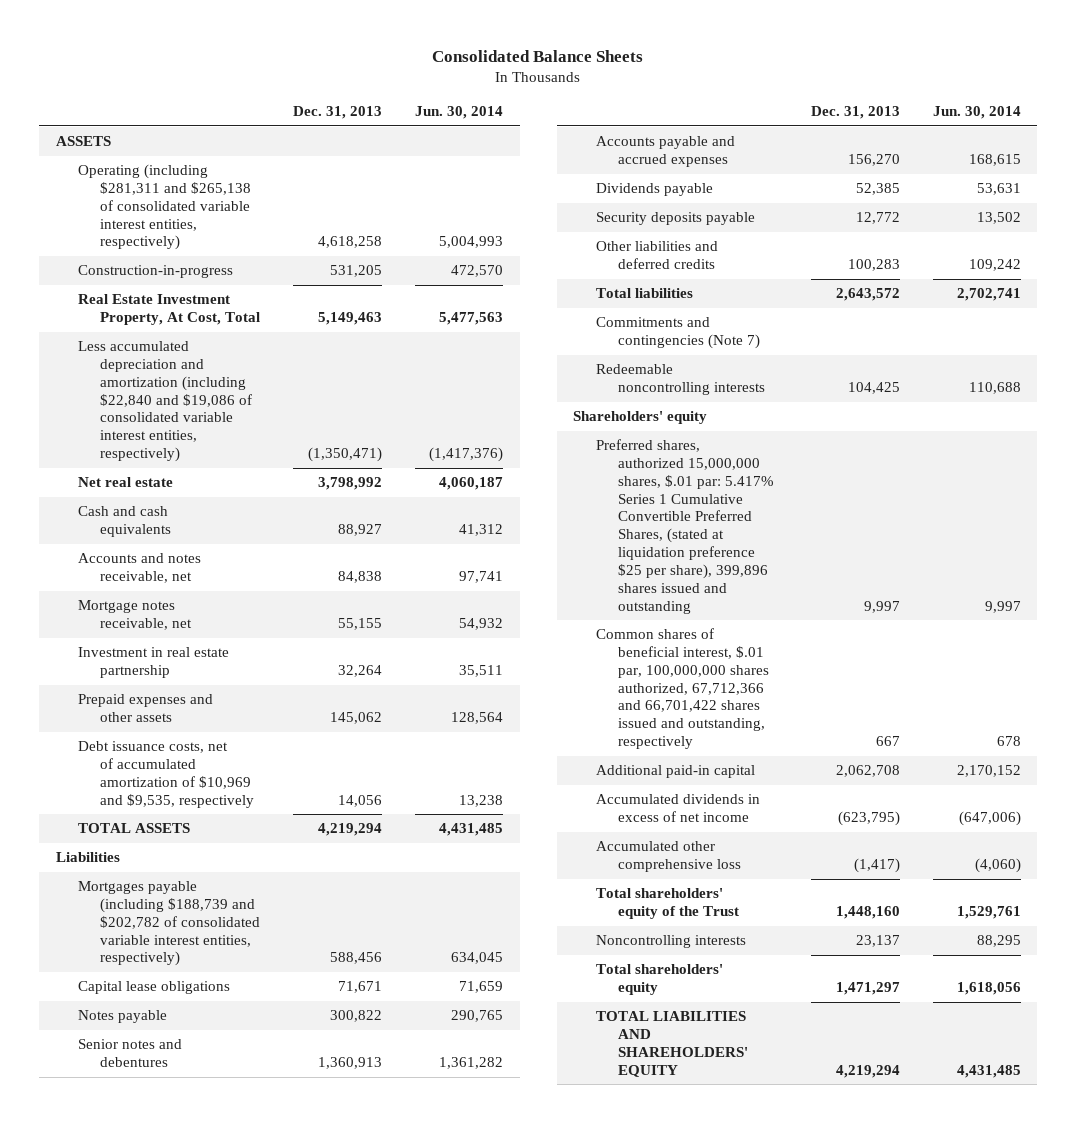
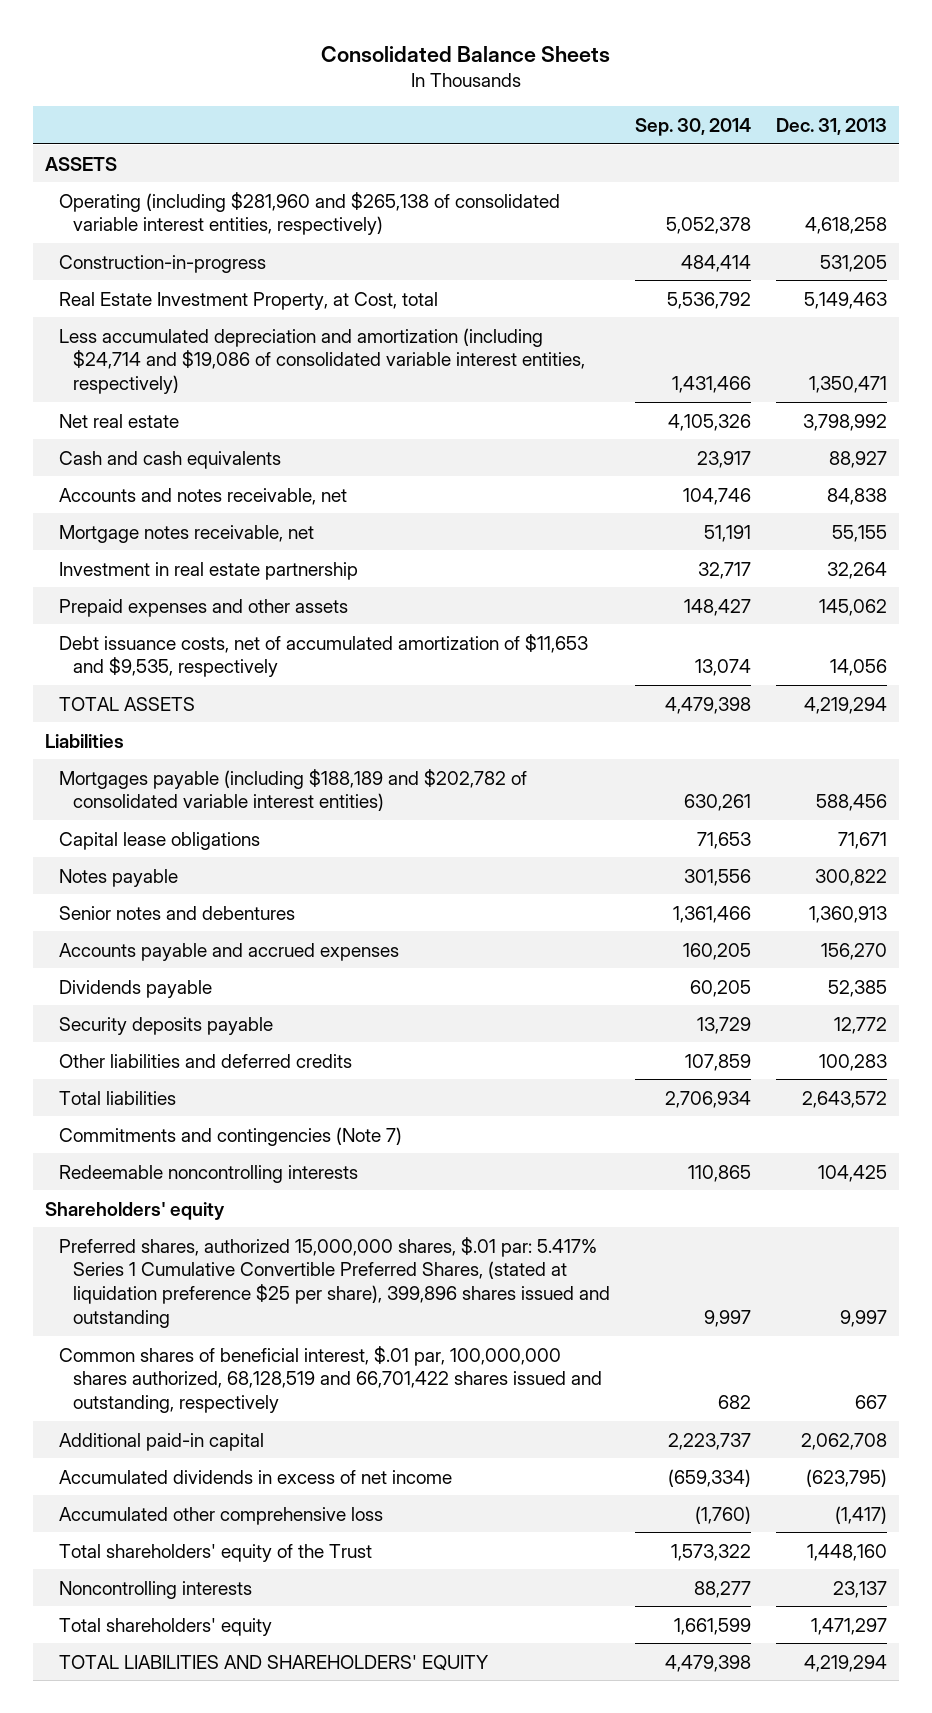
[415,106,504,120] Jun. 30, 2014 -> none
none -> [634,117,751,136] Sep. 30, 2014
[78,164,252,251] Operating (including $281,311 and $265,138 of consolidated variable interest entities, respectively) -> [58,191,560,236] Operating (including $281,960 and $265,138 of consolidated variable interest entities, respectively)
[78,294,261,325] Real Estate Investment Property, At Cost, Total -> [58,291,438,310] Real Estate Investment Property, at Cost, total
[78,341,253,463] Less accumulated depreciation and amortization (including $22,840 and $19,086 of consolidated variable interest entities, respectively) -> [58,327,585,395] Less accumulated depreciation and amortization (including $24,714 and $19,086 of consolidated variable interest entities, respectively)
[308,447,383,463] (1,350,471) -> [808,376,887,394] 1,350,471
[78,741,255,808] Debt issuance costs, net of accumulated amortization of $10,969 and $9,535, respectively -> [58,633,588,678] Debt issuance costs, net of accumulated amortization of $11,653 and $9,535, respectively
[78,881,261,967] Mortgages payable (including $188,739 and $202,782 of consolidated variable interest entities, respectively) -> [58,768,527,812] Mortgages payable (including $188,189 and $202,782 of consolidated variable interest entities)
[595,628,769,750] Common shares of beneficial interest, $.01 par, 100,000,000 shares authorized, 67,712,366 and 66,701,422 shares issued and outstanding, respectively -> [58,1345,602,1414] Common shares of beneficial interest, $.01 par, 100,000,000 shares authorized, 68,128,519 and 66,701,422 shares issued and outstanding, respectively

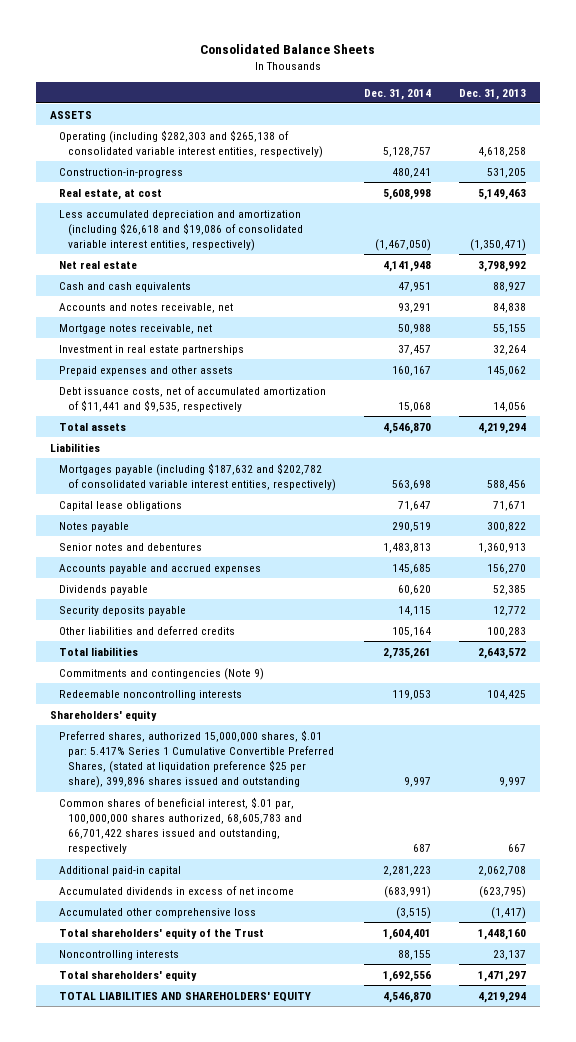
[634,117,751,136] Sep. 30, 2014 -> none
none -> [364,88,432,100] Dec. 31, 2014
[58,191,560,236] Operating (including $281,960 and $265,138 of consolidated variable interest entities, respectively) -> [59,129,324,158] Operating (including $282,303 and $265,138 of consolidated variable interest entities, respectively)
[58,291,438,310] Real Estate Investment Property, at Cost, total -> [59,188,163,200] Real estate, at cost
[58,327,585,395] Less accumulated depreciation and amortization (including $24,714 and $19,086 of consolidated variable interest entities, respectively) -> [59,209,304,252] Less accumulated depreciation and amortization (including $26,618 and $19,086 of consolidated variable interest entities, respectively)
[808,376,887,394] 1,350,471 -> [470,239,527,252] (1,350,471)
[58,561,358,580] Investment in real estate partnership -> [59,344,245,355] Investment in real estate partnerships
[58,633,588,678] Debt issuance costs, net of accumulated amortization of $11,653 and $9,535, respectively -> [59,385,327,412] Debt issuance costs, net of accumulated amortization of $11,441 and $9,535, respectively
[58,696,195,711] TOTAL ASSETS -> [59,422,127,431] Total assets
[58,768,527,812] Mortgages payable (including $188,189 and $202,782 of consolidated variable interest entities) -> [59,462,337,491] Mortgages payable (including $187,632 and $202,782 of consolidated variable interest entities, respectively)
[58,1126,402,1146] Commitments and contingencies (Note 7) -> [59,667,265,680] Commitments and contingencies (Note 9)
[58,1345,602,1414] Common shares of beneficial interest, $.01 par, 100,000,000 shares authorized, 68,128,519 and 66,701,422 shares issued and outstanding, respectively -> [59,796,303,855] Common shares of beneficial interest, $.01 par, 100,000,000 shares authorized, 68,605,783 and 66,701,422 shares issued and outstanding, respectively

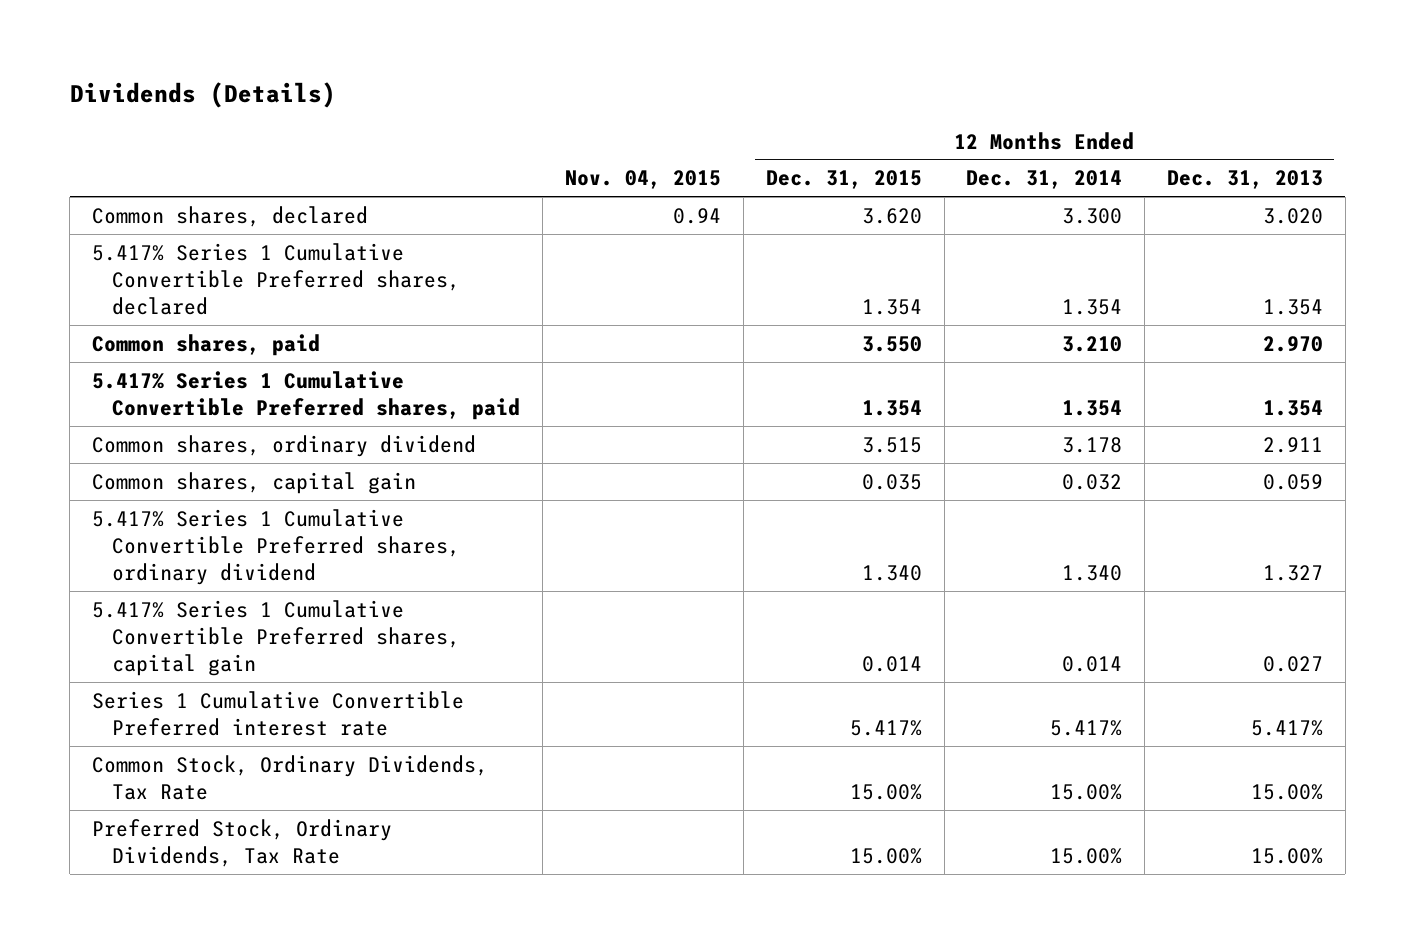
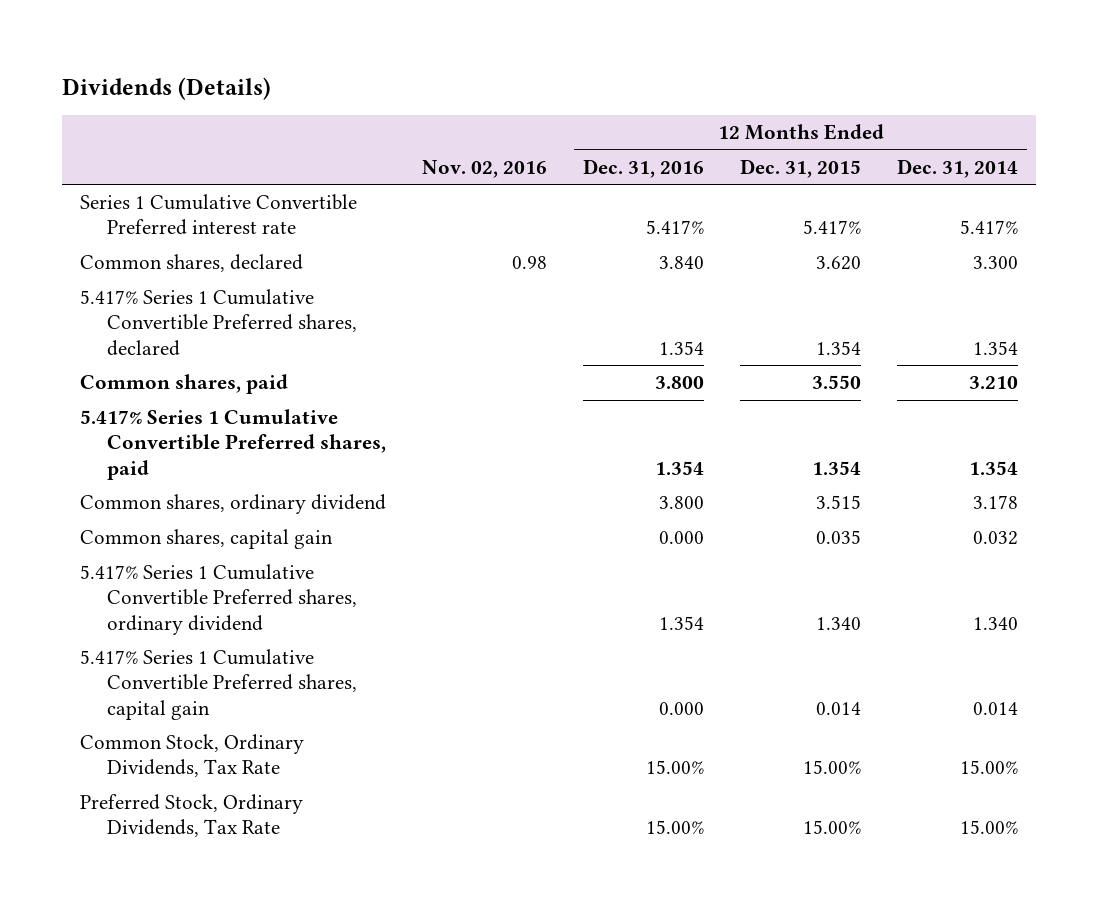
[565,170,722,190] Nov. 04, 2015 -> none
[1167,170,1324,190] Dec. 31, 2013 -> none
none -> [422,159,548,178] Nov. 02, 2016
none -> [583,158,705,178] Dec. 31, 2016
[91,690,464,736] Series 1 Cumulative Convertible Preferred interest rate -> [80,194,358,236] Series 1 Cumulative Convertible Preferred interest rate

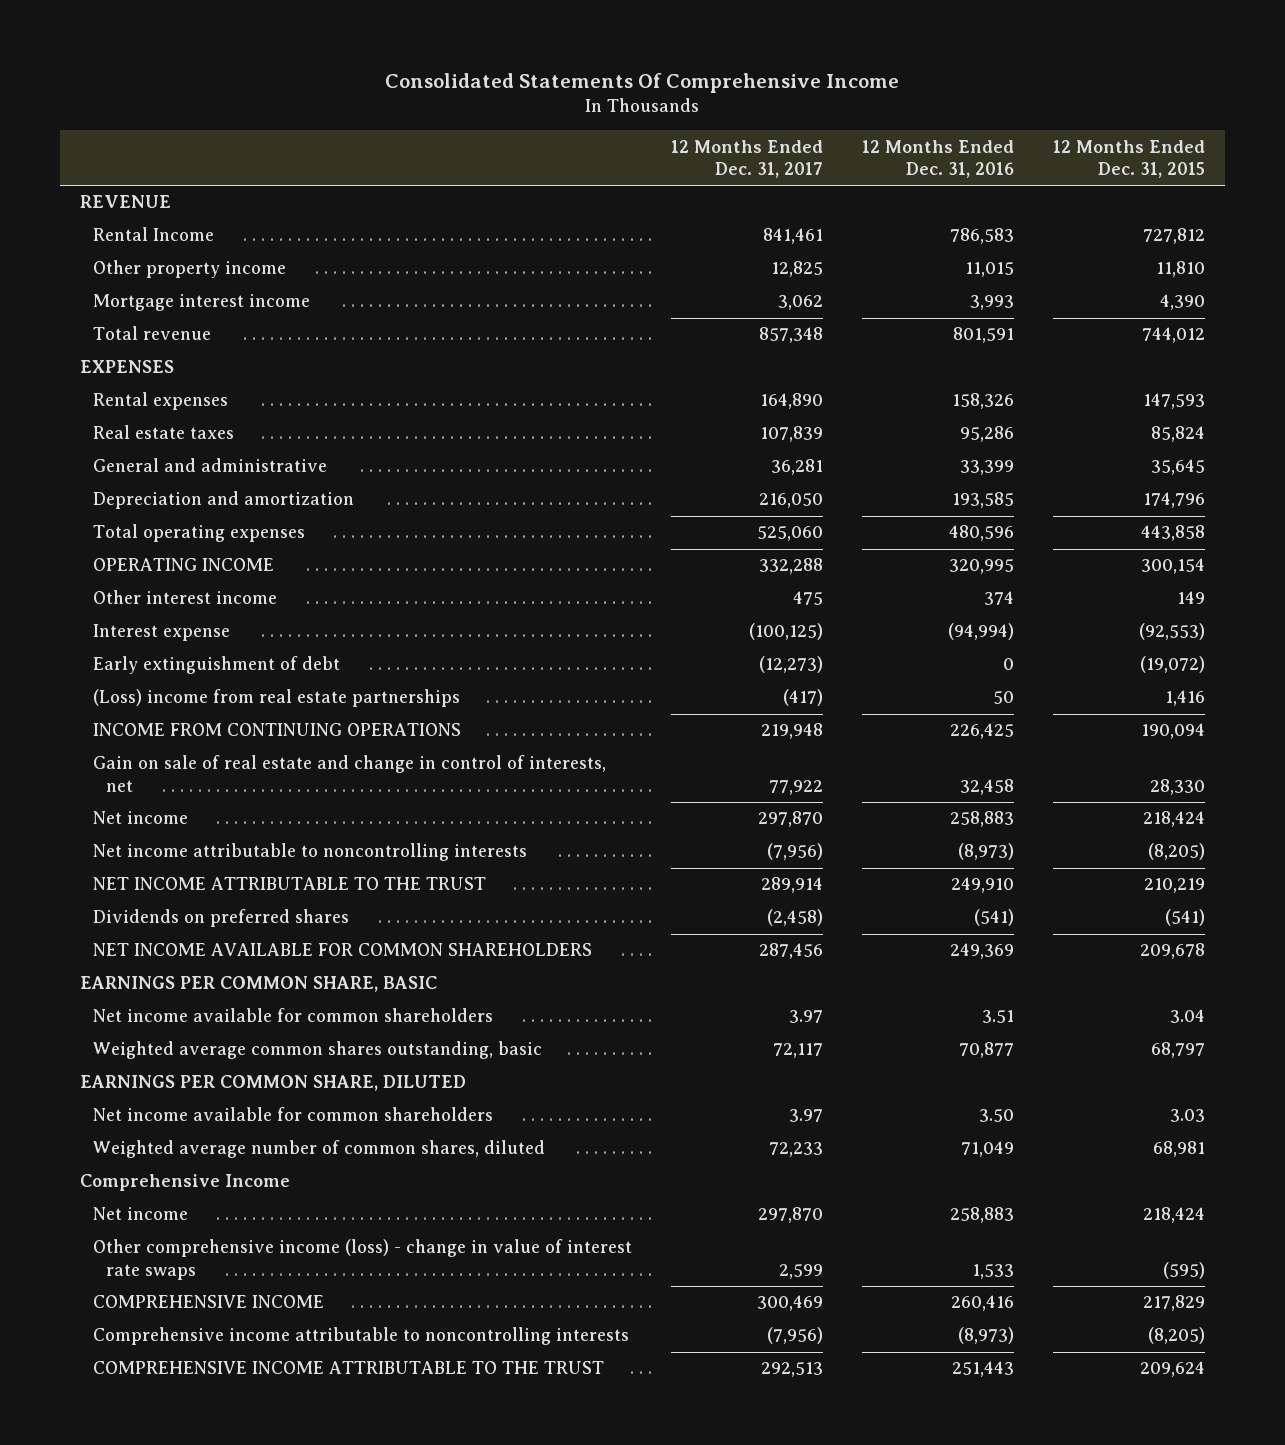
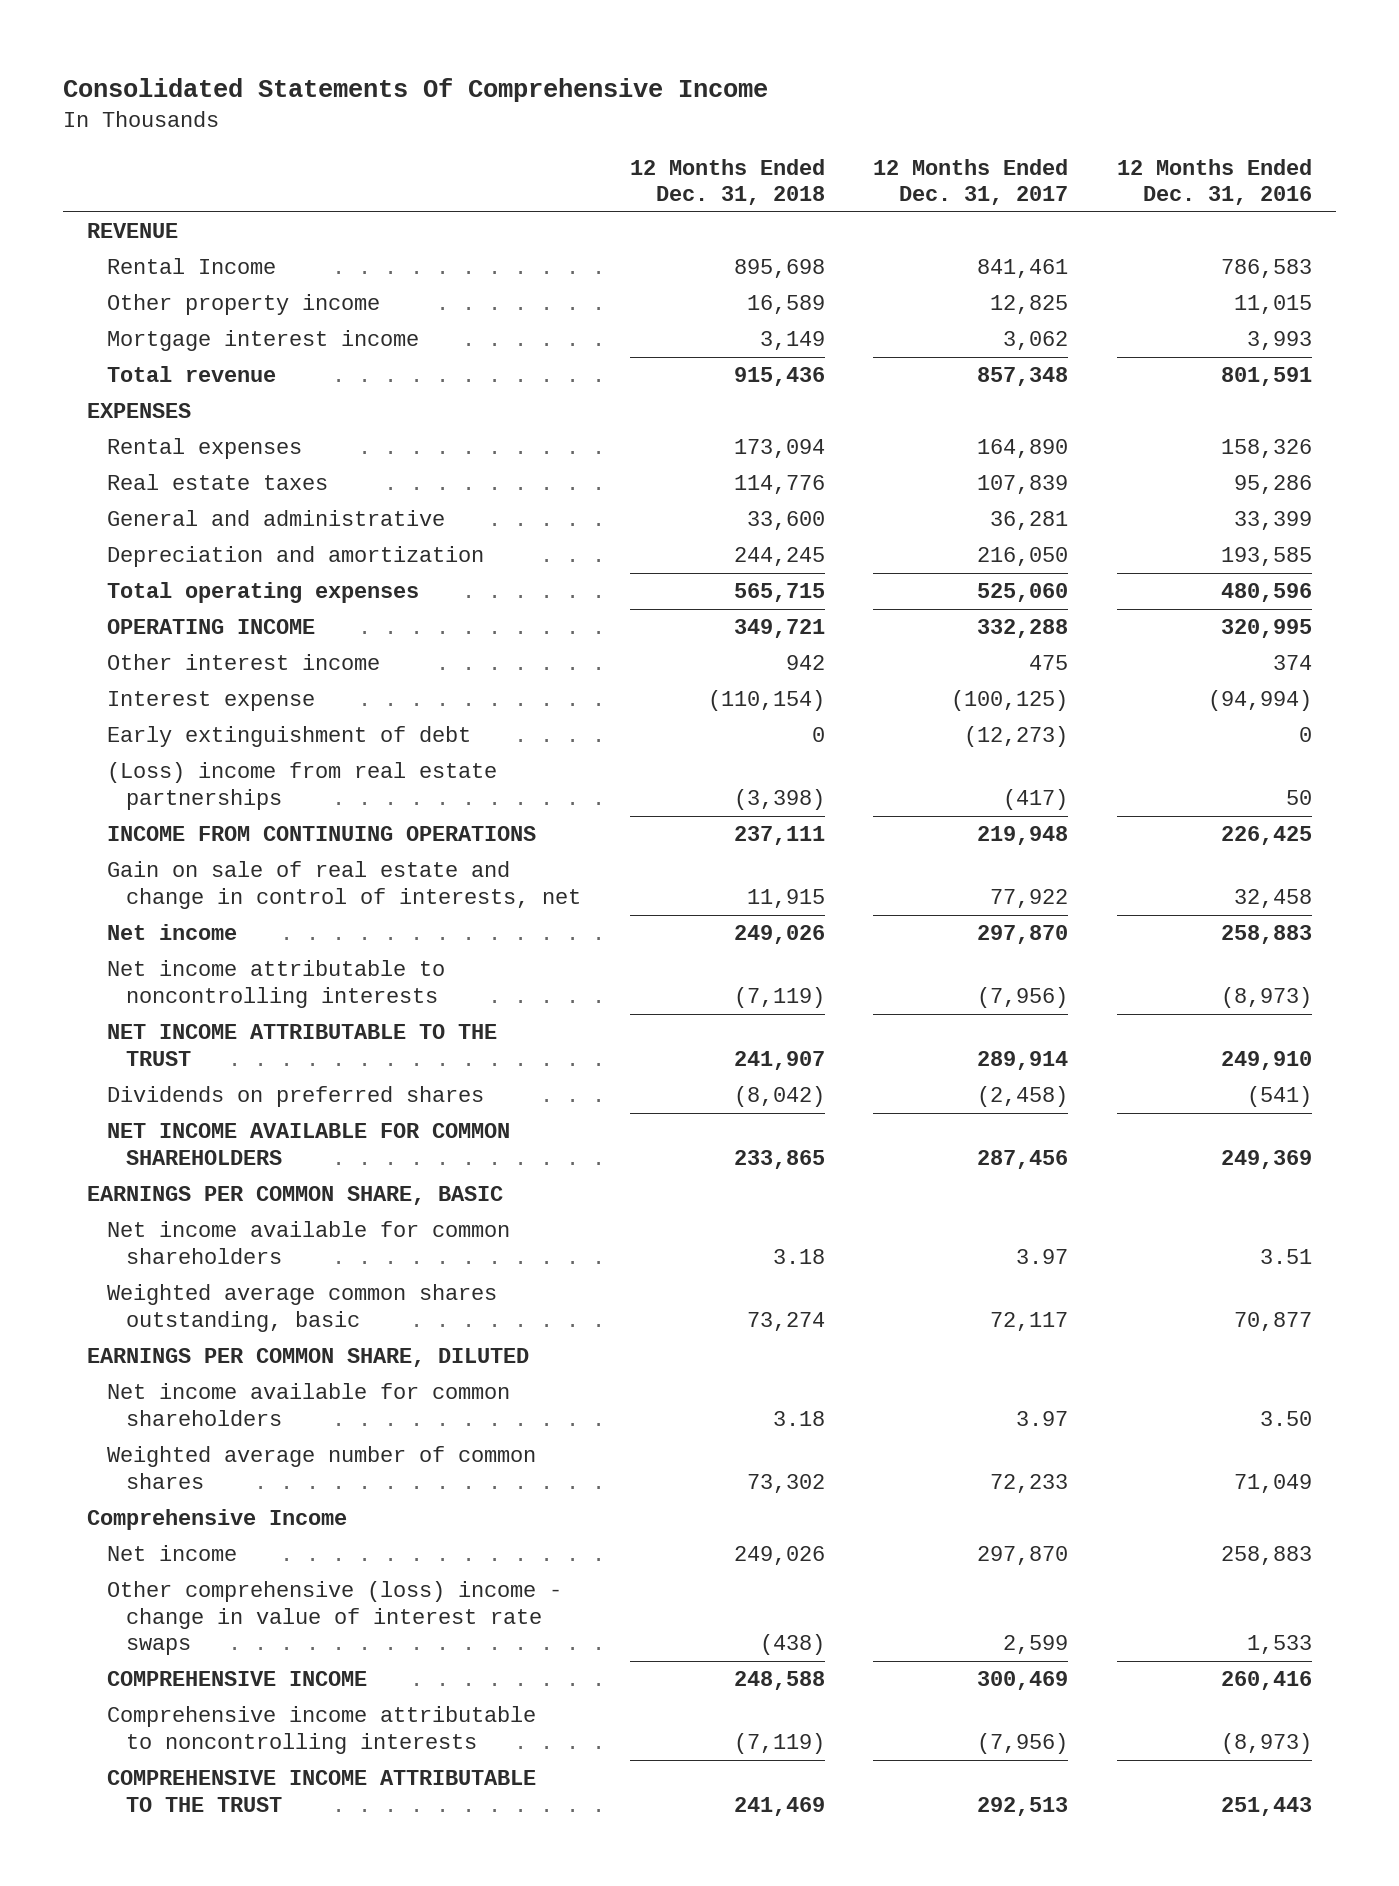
[1053,139,1206,179] 12 Months Ended Dec. 31, 2015 -> none
none -> [629,158,825,205] 12 Months Ended Dec. 31, 2018
[93,1140,546,1159] Weighted average number of common shares, diluted -> [106,1446,536,1489] Weighted average number of common shares
[93,1239,633,1280] Other comprehensive income (loss) - change in value of interest rate swaps -> [106,1581,562,1656] Other comprehensive (loss) income - change in value of interest rate swaps

